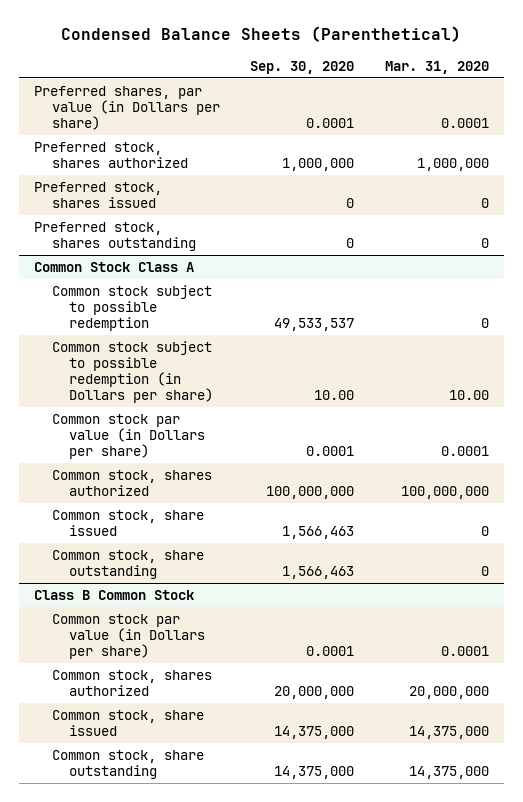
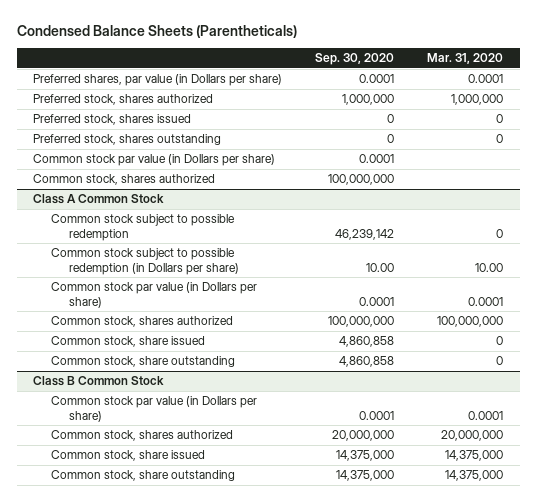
[61,25,462,42] Condensed Balance Sheets (Parenthetical) -> [16,24,297,38] Condensed Balance Sheets (Parentheticals)
none -> [33,154,276,167] Common stock par value (in Dollars per share)
none -> [33,174,216,186] Common stock, shares authorized
[34,262,195,273] Common Stock Class A -> [33,194,165,205] Class A Common Stock
[274,317,355,331] 49,533,537 -> [335,228,395,240] 46,239,142
[282,526,355,540] 1,566,463 -> [339,336,395,348] 4,860,858
[282,566,355,580] 1,566,463 -> [339,356,395,368] 4,860,858

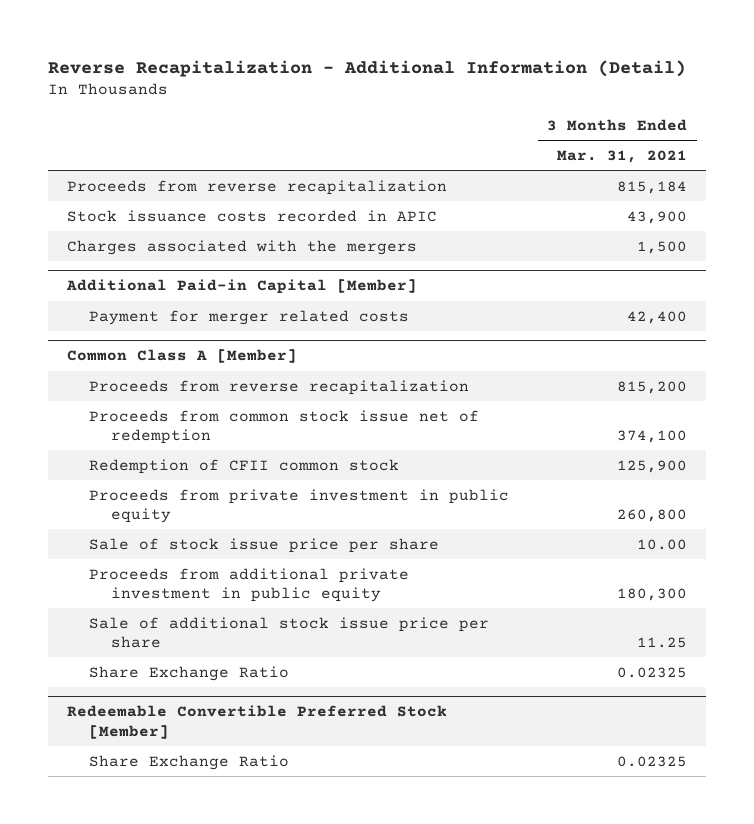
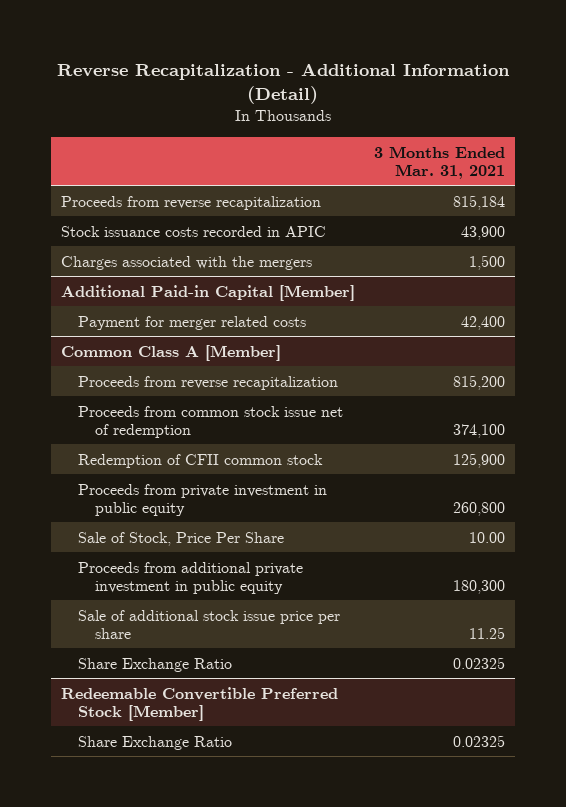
[88,537,439,553] Sale of stock issue price per share -> [78,531,285,546] Sale of Stock, Price Per Share

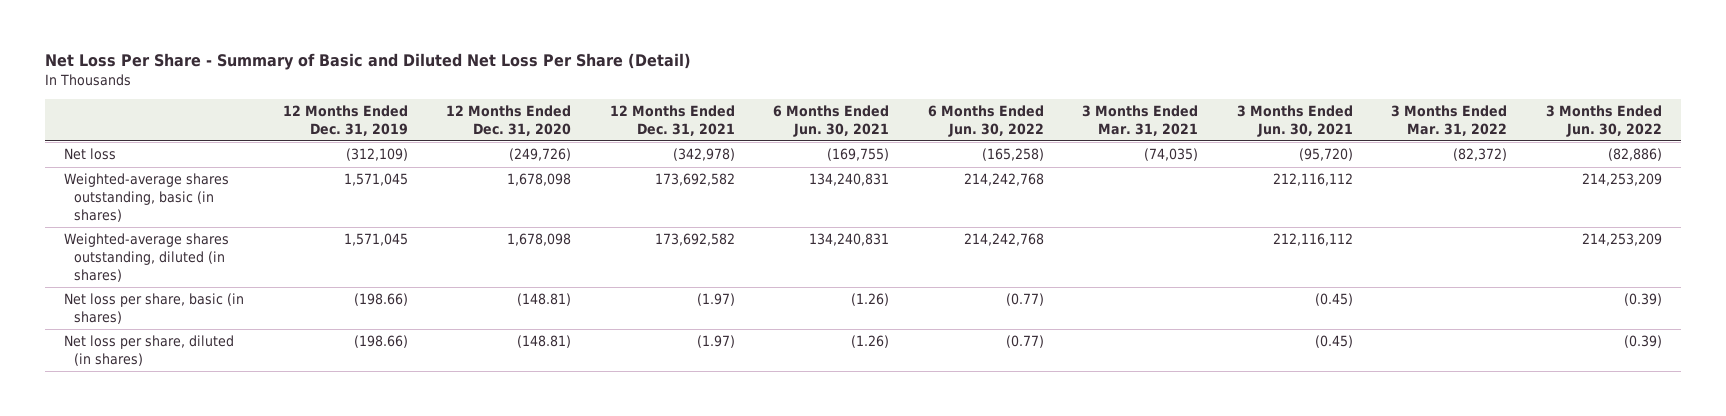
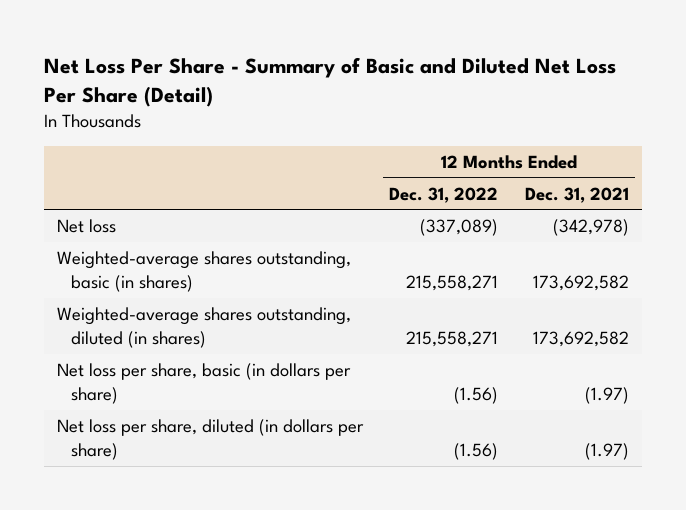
[282,105,408,136] 12 Months Ended Dec. 31, 2019 -> none
[446,105,572,136] 12 Months Ended Dec. 31, 2020 -> none
[773,105,890,137] 6 Months Ended Jun. 30, 2021 -> none
[927,105,1044,137] 6 Months Ended Jun. 30, 2022 -> none
[1082,105,1199,136] 3 Months Ended Mar. 31, 2021 -> none
[1236,105,1353,137] 3 Months Ended Jun. 30, 2021 -> none
[1391,105,1508,136] 3 Months Ended Mar. 31, 2022 -> none
[1545,105,1662,137] 3 Months Ended Jun. 30, 2022 -> none
none -> [389,186,499,203] Dec. 31, 2022
[63,293,244,324] Net loss per share, basic (in shares) -> [57,363,352,405] Net loss per share, basic (in dollars per share)
[63,335,234,366] Net loss per share, diluted (in shares) -> [57,419,365,461] Net loss per share, diluted (in dollars per share)

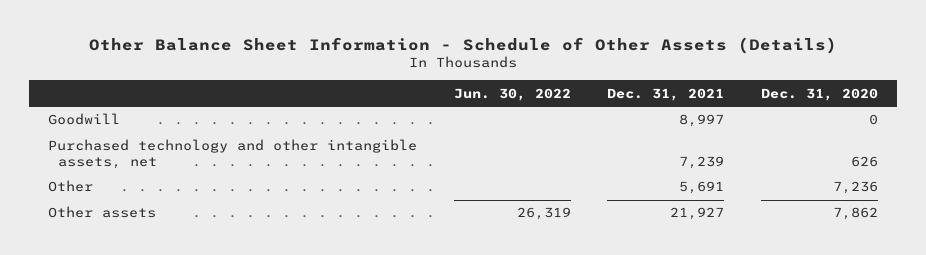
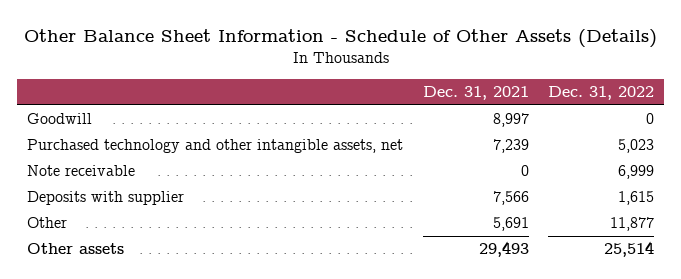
[453,87,571,101] Jun. 30, 2022 -> none
[761,87,879,101] Dec. 31, 2020 -> none
none -> [548,86,655,101] Dec. 31, 2022
none -> [27,165,136,177] Note receivable
none -> [27,191,185,206] Deposits with supplier
[670,207,725,221] 21,927 -> [478,241,529,258] 29,493

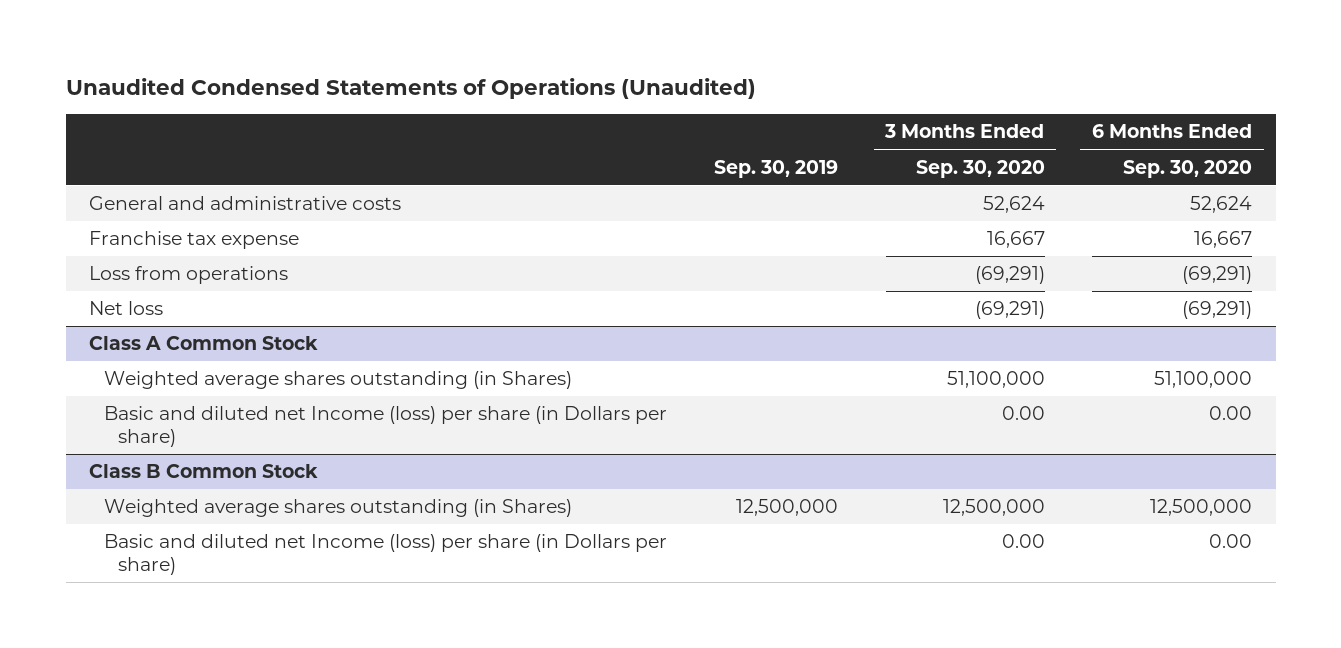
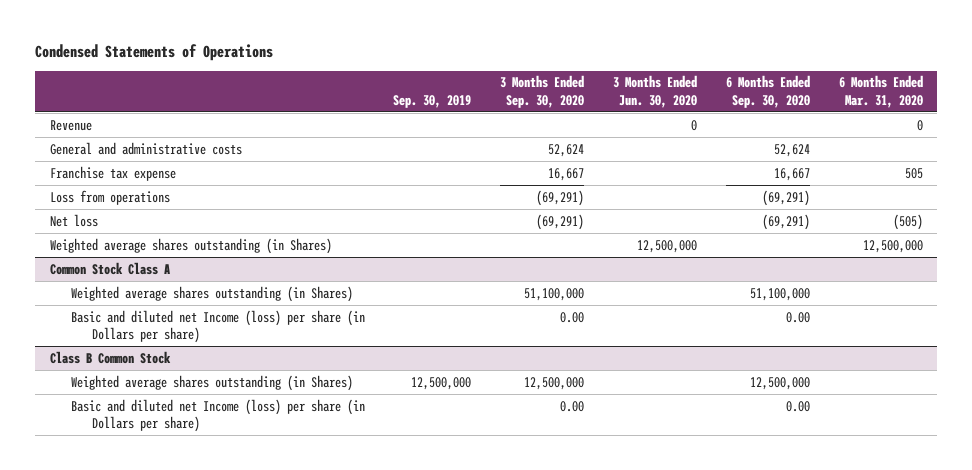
[65,78,756,100] Unaudited Condensed Statements of Operations (Unaudited) -> [35,43,274,61] Condensed Statements of Operations
none -> [613,75,698,108] 3 Months Ended Jun. 30, 2020
none -> [838,75,923,108] 6 Months Ended Mar. 31, 2020
none -> [49,119,92,131] Revenue
none -> [49,237,332,254] Weighted average shares outstanding (in Shares)
[89,336,319,351] Class A Common Stock -> [49,261,170,275] Common Stock Class A

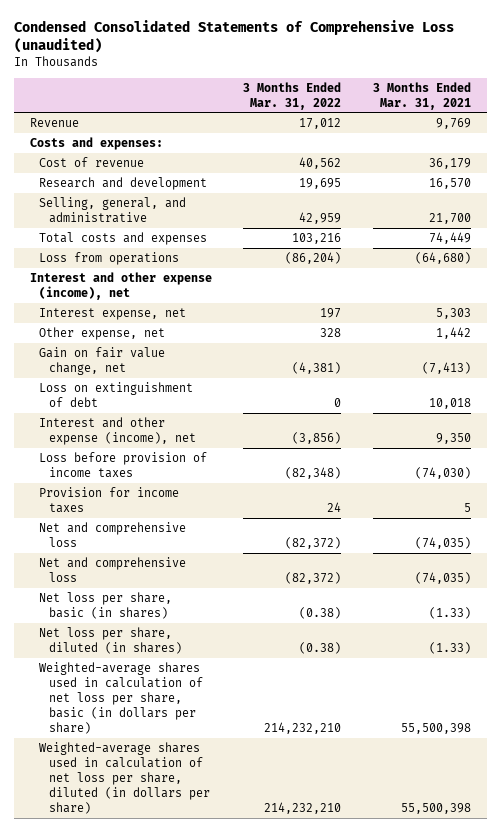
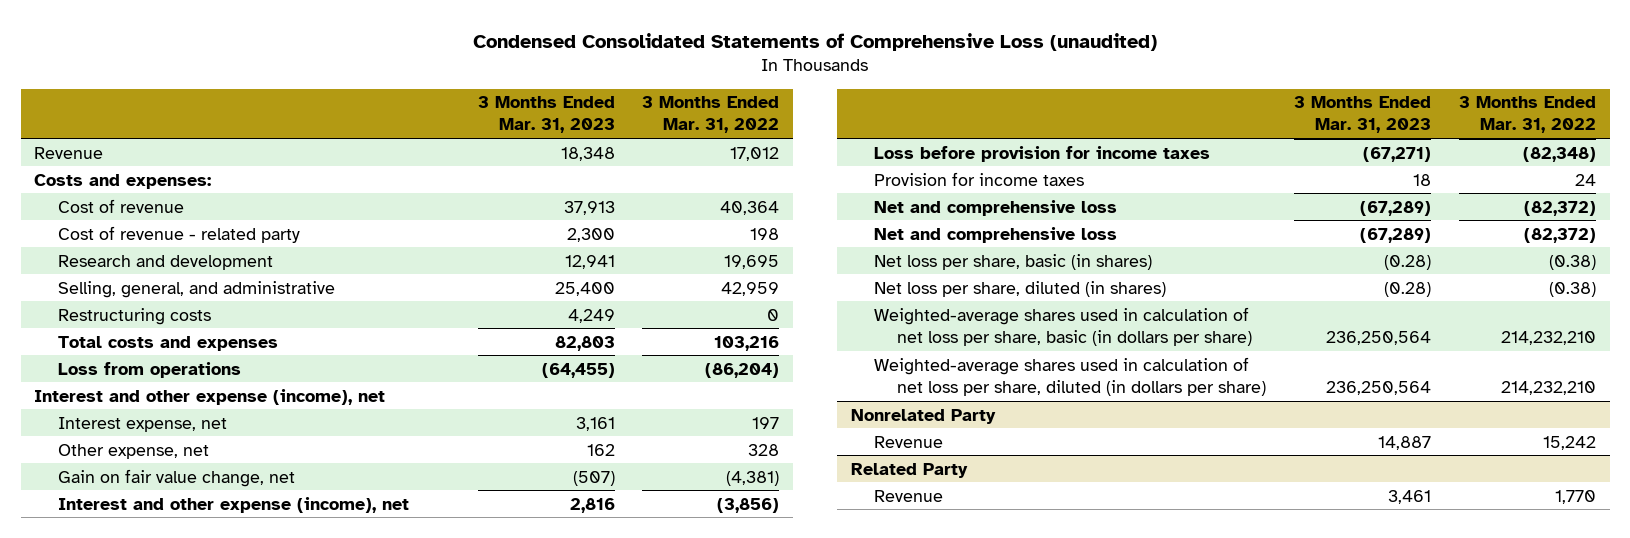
[372,81,471,110] 3 Months Ended Mar. 31, 2021 -> none
none -> [477,96,615,134] 3 Months Ended Mar. 31, 2023
[299,156,342,169] 40,562 -> [720,200,780,215] 40,364
none -> [57,225,300,243] Cost of revenue - related party
none -> [57,307,211,325] Restructuring costs
[39,381,194,408] Loss on extinguishment of debt -> none
[39,451,208,479] Loss before provision of income taxes -> [874,145,1211,162] Loss before provision for income taxes
none -> [850,408,996,424] Nonrelated Party
none -> [874,435,944,448] Revenue
none -> [850,462,968,478] Related Party
none -> [874,489,944,502] Revenue

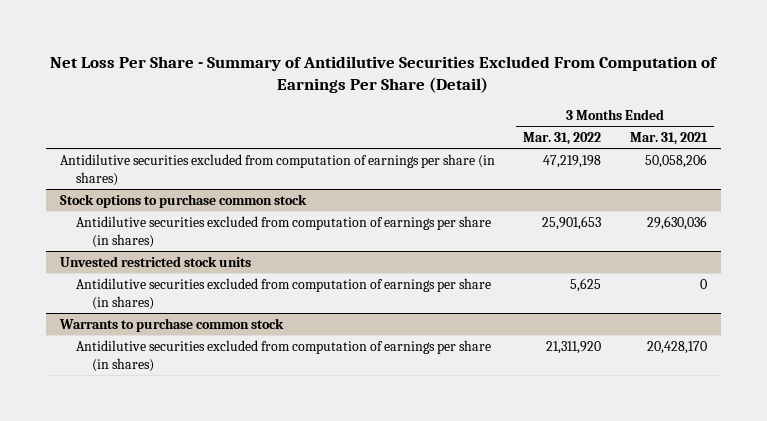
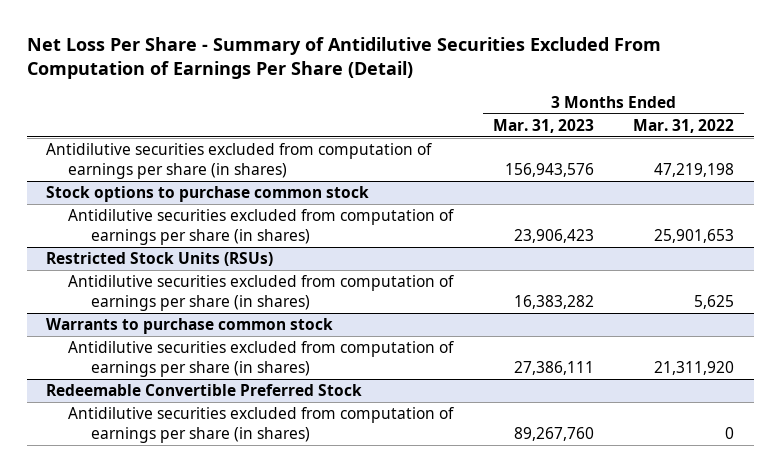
[629,131,708,145] Mar. 31, 2021 -> none
none -> [492,118,594,133] Mar. 31, 2023
[59,255,251,267] Unvested restricted stock units -> [46,252,274,267] Restricted Stock Units (RSUs)
none -> [46,384,363,397] Redeemable Convertible Preferred Stock
none -> [68,407,455,443] Antidilutive securities excluded from computation of earnings per share (in shares)

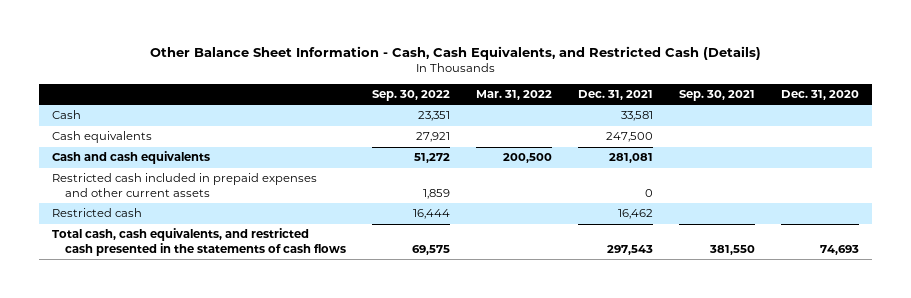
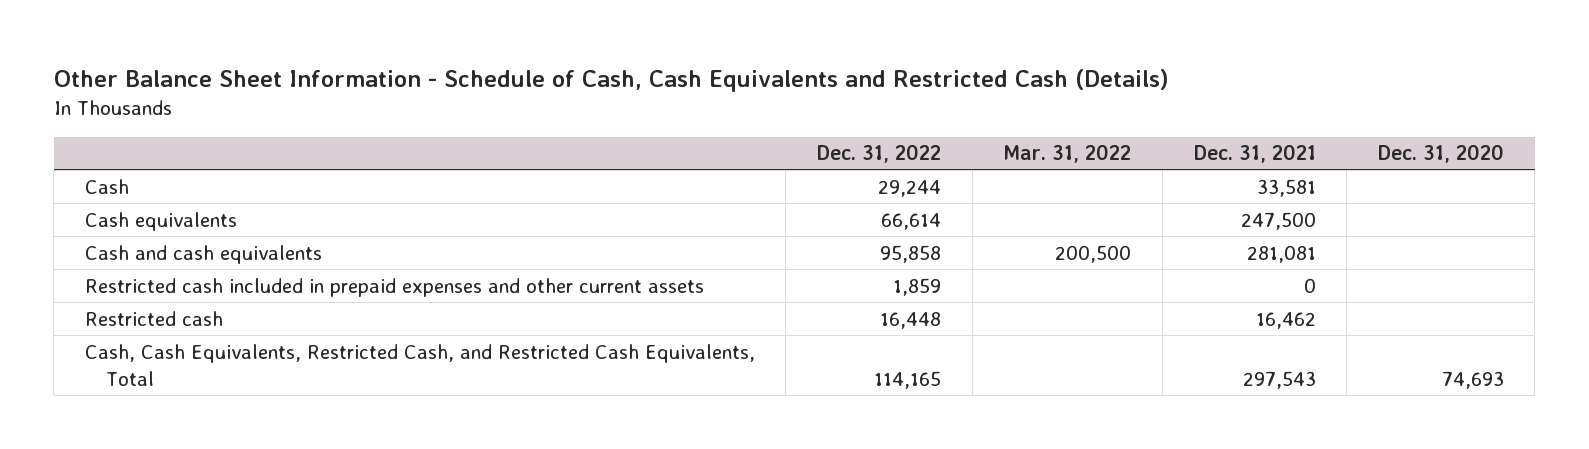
[149,45,761,60] Other Balance Sheet Information - Cash, Cash Equivalents, and Restricted Cash (Details) -> [53,68,1169,92] Other Balance Sheet Information - Schedule of Cash, Cash Equivalents and Restricted Cash (Details)
[372,89,451,101] Sep. 30, 2022 -> none
[679,89,756,101] Sep. 30, 2021 -> none
none -> [817,144,942,164] Dec. 31, 2022
[51,228,347,256] Total cash, cash equivalents, and restricted cash presented in the statements of cash flows -> [84,343,755,387] Cash, Cash Equivalents, Restricted Cash, and Restricted Cash Equivalents, Total

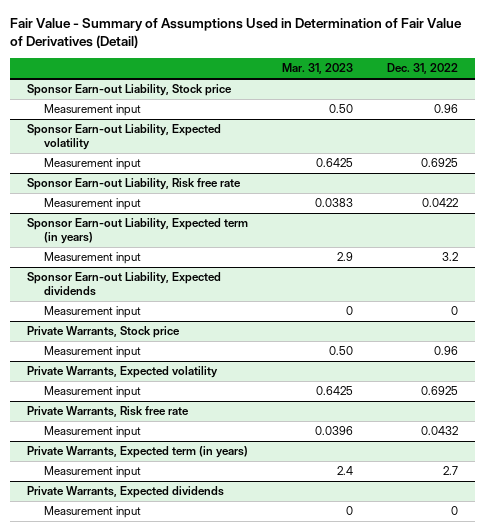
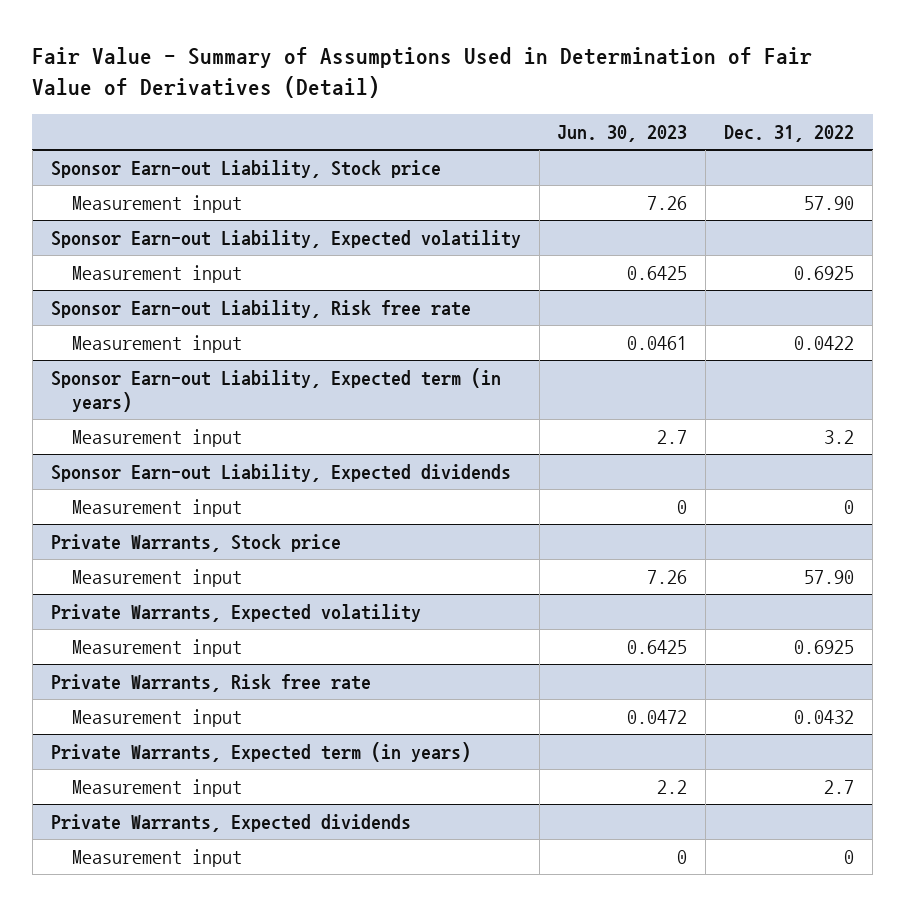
[281,63,353,75] Mar. 31, 2023 -> none
none -> [557,125,688,143] Jun. 30, 2023
[433,104,458,114] 0.96 -> [804,195,855,210] 57.90
[433,346,458,356] 0.96 -> [804,569,855,584] 57.90

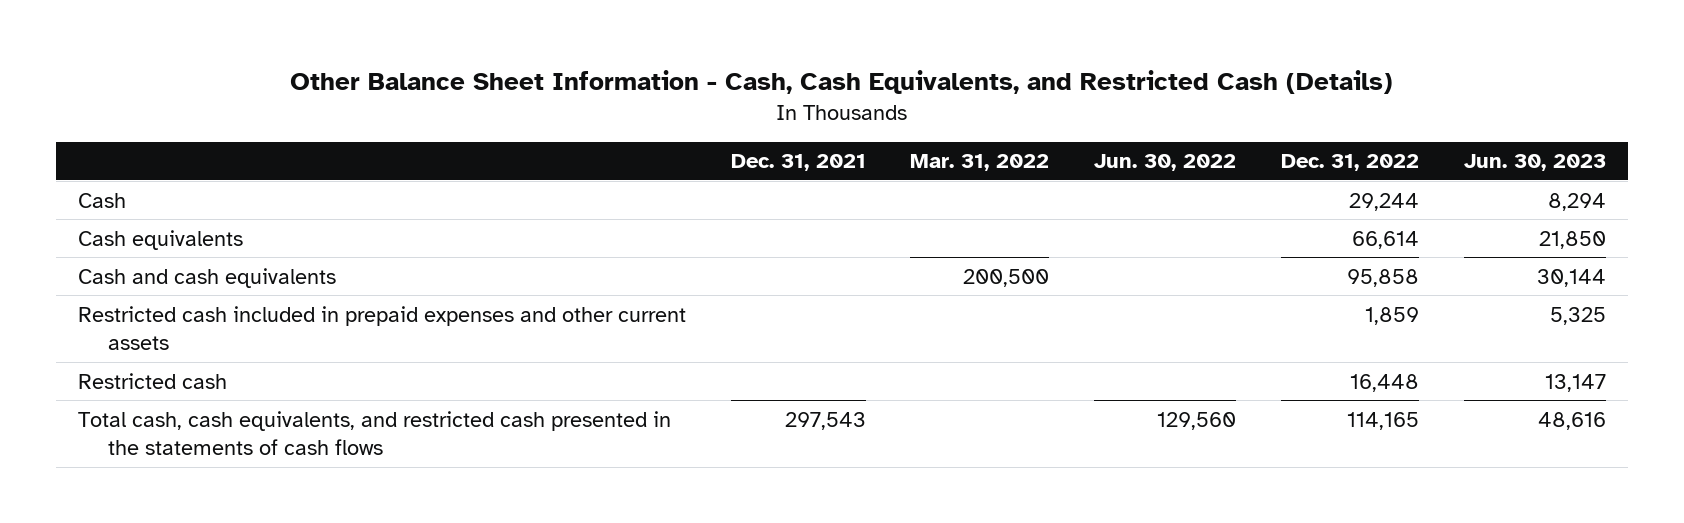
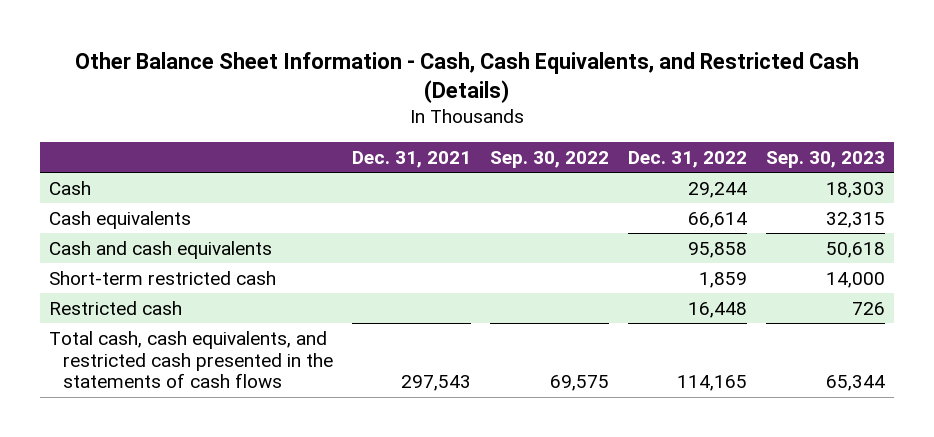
[910,154,1050,172] Mar. 31, 2022 -> none
[1094,154,1237,172] Jun. 30, 2022 -> none
[1463,154,1606,172] Jun. 30, 2023 -> none
none -> [489,150,609,168] Sep. 30, 2022
none -> [765,150,885,168] Sep. 30, 2023
[78,305,687,350] Restricted cash included in prepaid expenses and other current assets -> [49,270,277,285] Short-term restricted cash

